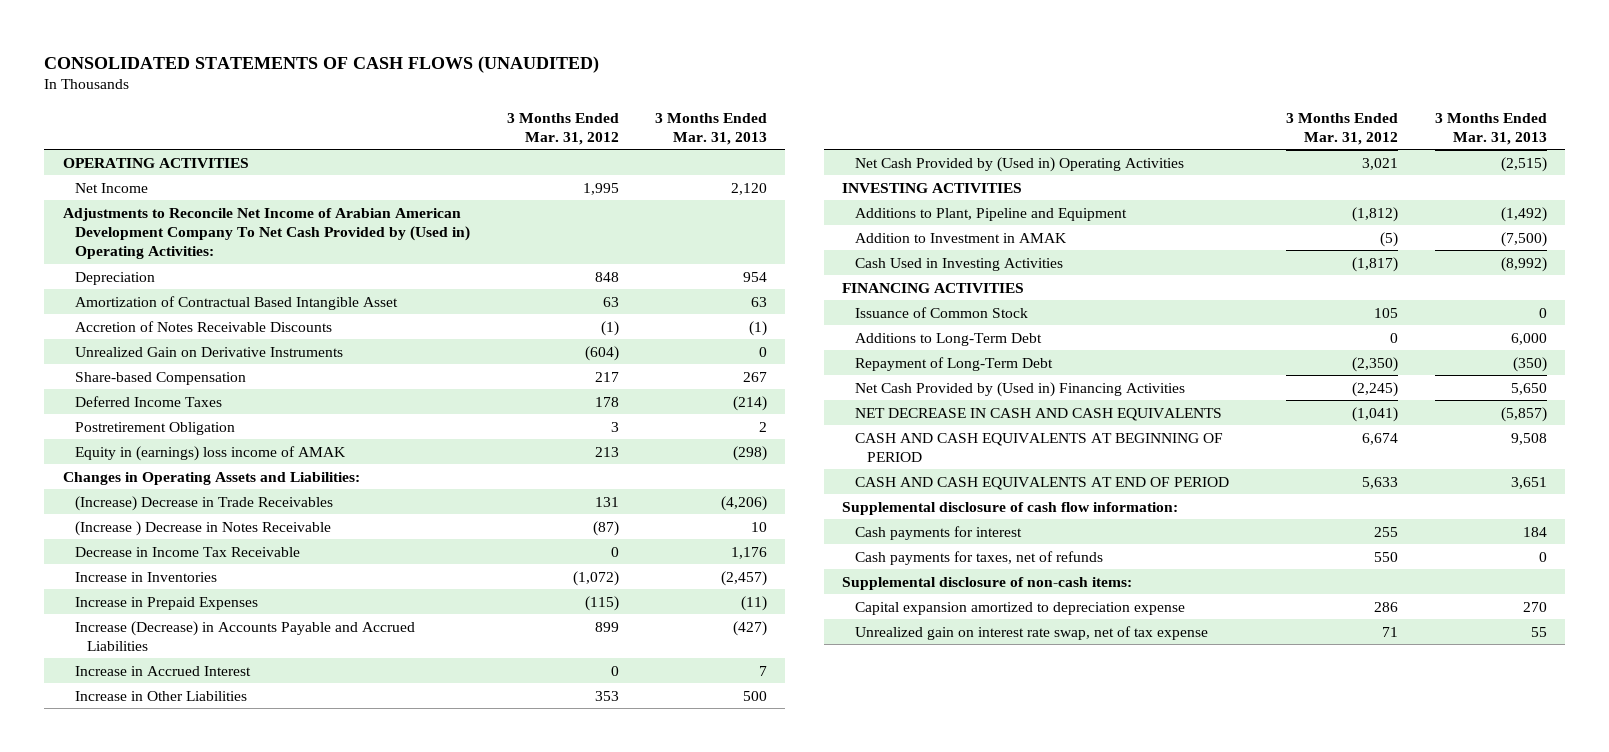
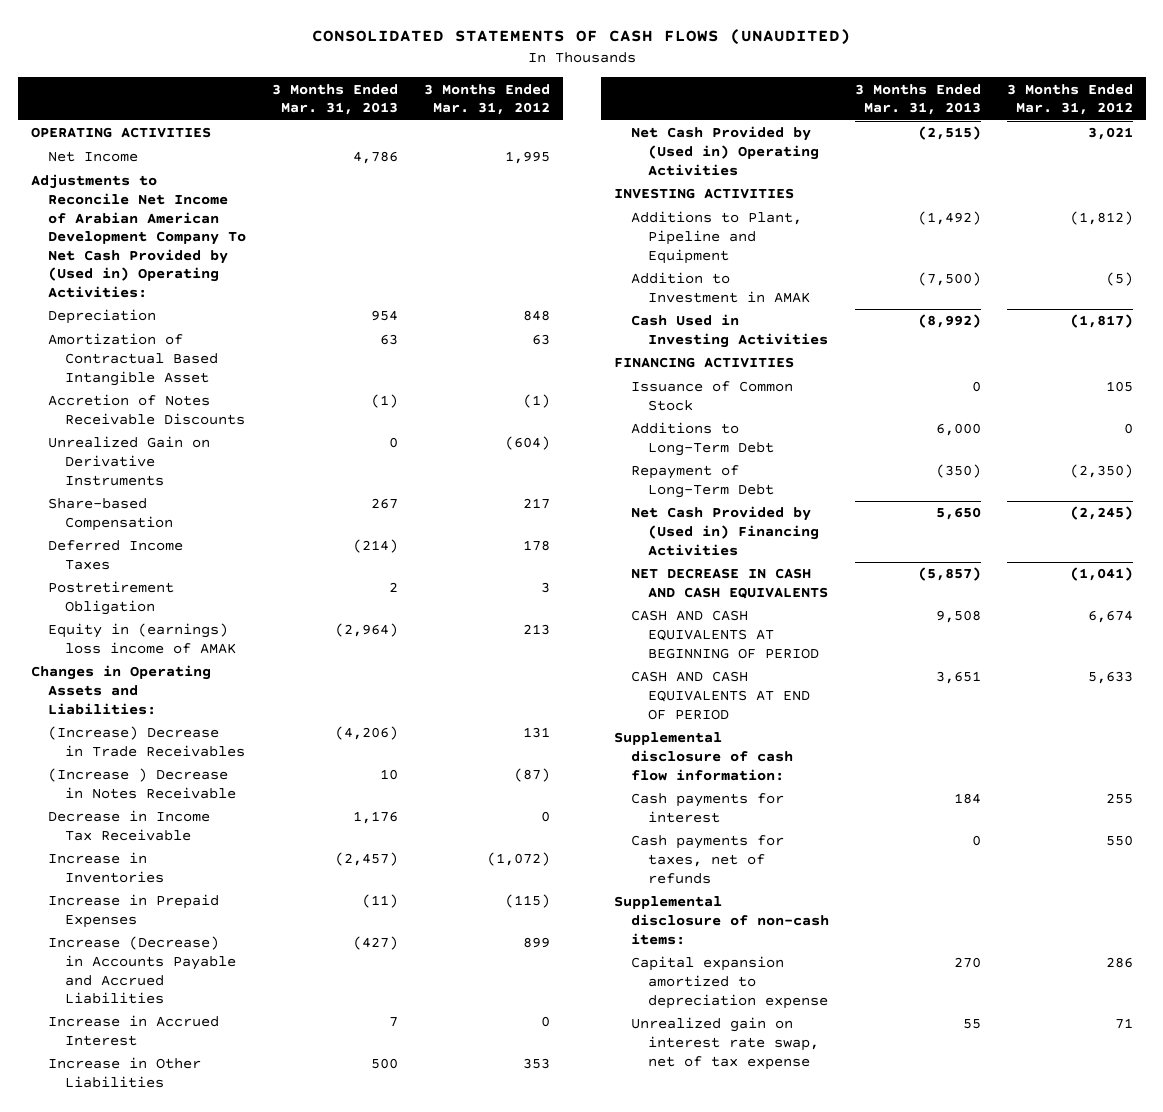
[731,182,768,195] 2,120 -> [352,151,398,165] 4,786
[733,445,768,461] (298) -> [334,623,398,638] (2,964)

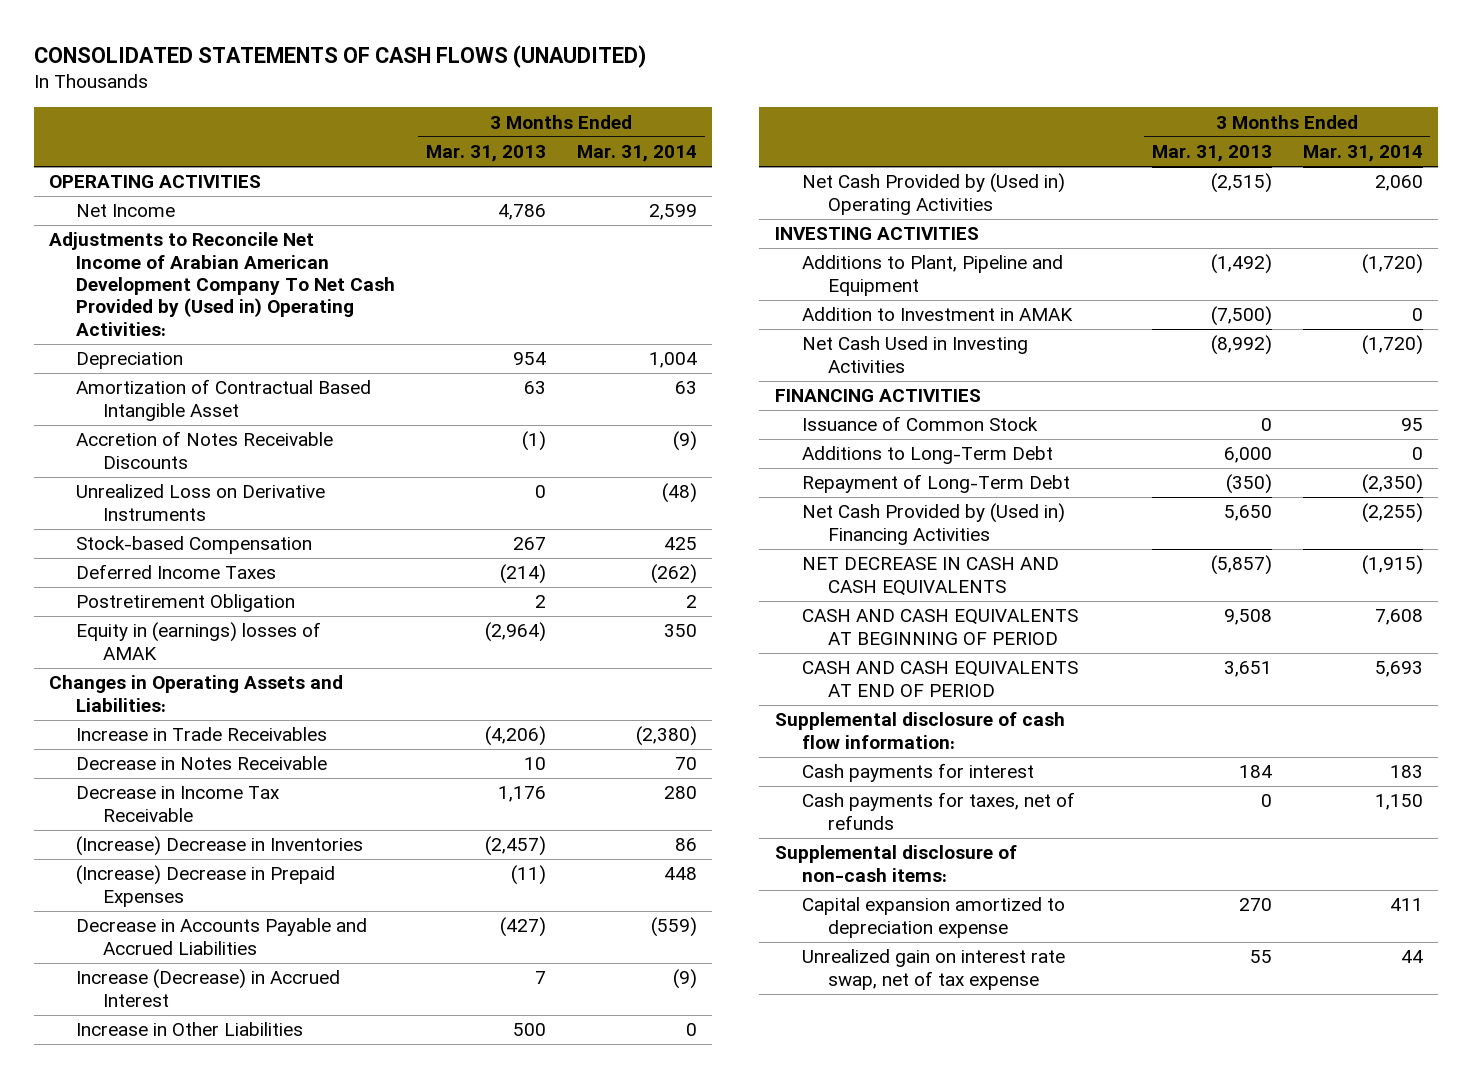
[423,83,550,116] 3 Months Ended Mar. 31, 2012 -> none
none -> [576,145,697,163] Mar. 31, 2014
[47,436,210,486] Unrealized Gain on Derivative Instruments -> [75,484,325,521] Unrealized Loss on Derivative Instruments
[47,498,173,531] Share-based Compensation -> [75,536,312,555] Stock-based Compensation
[47,623,236,654] Equity in (earnings) loss income of AMAK -> [75,622,321,660] Equity in (earnings) losses of AMAK
[47,726,245,757] (Increase) Decrease in Trade Receivables -> [75,727,327,742] Increase in Trade Receivables
[47,768,236,799] (Increase ) Decrease in Notes Receivable -> [75,756,327,771] Decrease in Notes Receivable
[47,852,164,883] Increase in Inventories -> [75,836,363,857] (Increase) Decrease in Inventories
[47,894,219,928] Increase in Prepaid Expenses -> [75,865,335,907] (Increase) Decrease in Prepaid Expenses
[47,936,236,1005] Increase (Decrease) in Accounts Payable and Accrued Liabilities -> [75,918,367,955] Decrease in Accounts Payable and Accrued Liabilities
[47,1015,219,1046] Increase in Accrued Interest -> [75,969,340,1007] Increase (Decrease) in Accrued Interest
[630,314,828,348] Cash Used in Investing Activities -> [801,336,1028,373] Net Cash Used in Investing Activities

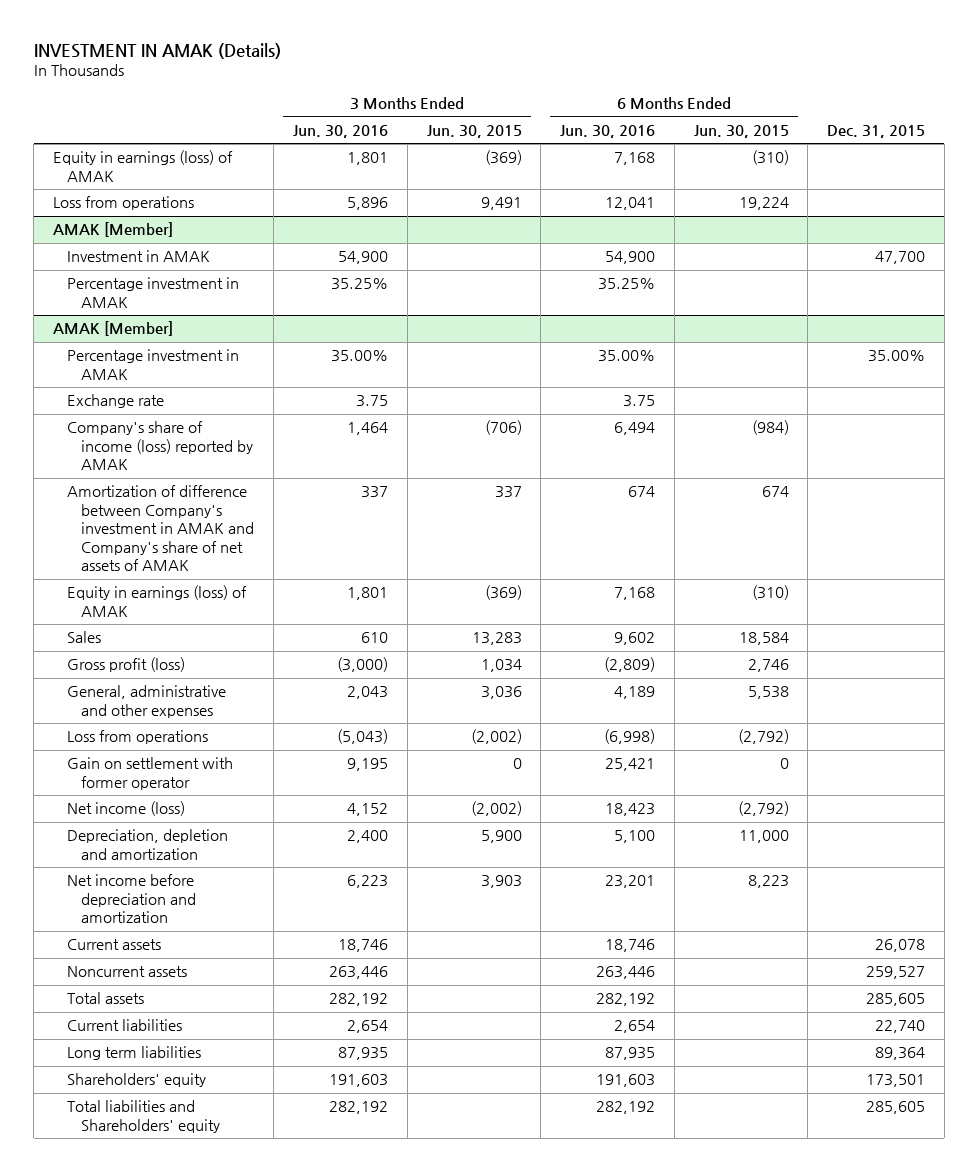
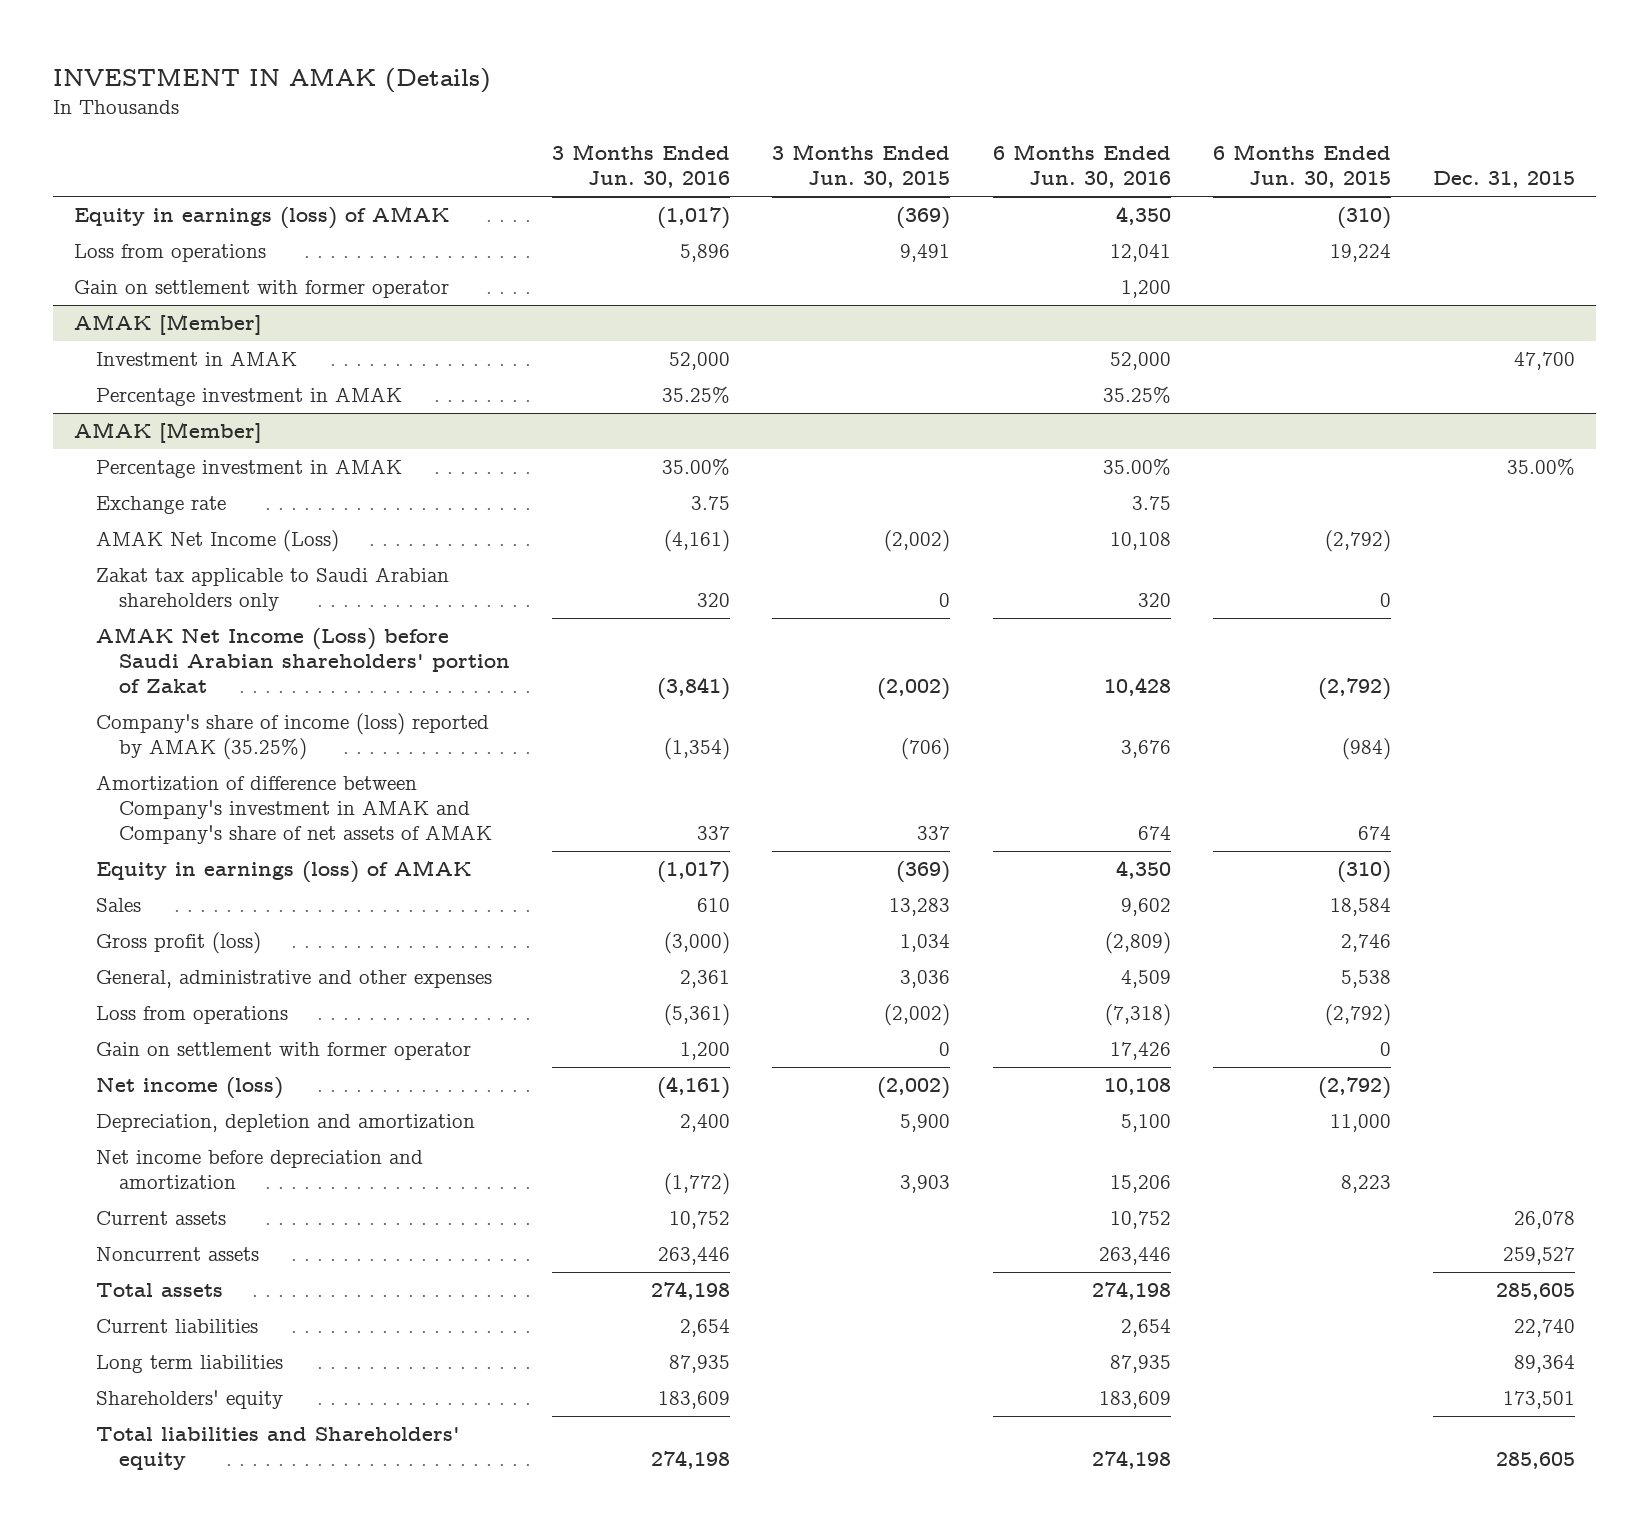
[346,152,388,166] 1,801 -> [657,207,731,230] (1,017)
[614,152,656,166] 7,168 -> [1115,206,1171,226] 4,350
none -> [74,280,450,299] Gain on settlement with former operator
[337,251,388,265] 54,900 -> [669,352,731,371] 52,000
[605,251,656,265] 54,900 -> [1109,352,1171,371] 52,000
none -> [96,530,340,553] AMAK Net Income (Loss)
none -> [96,567,450,612] Zakat tax applicable to Saudi Arabian shareholders only
none -> [96,627,510,694] AMAK Net Income (Loss) before Saudi Arabian shareholders' portion of Zakat
[67,421,254,471] Company's share of income (loss) reported by AMAK -> [96,713,490,761] Company's share of income (loss) reported by AMAK (35.25%)
[346,422,388,436] 1,464 -> [664,738,731,761] (1,354)
[614,422,656,436] 6,494 -> [1120,740,1171,759] 3,676
[346,587,388,601] 1,801 -> [657,861,731,884] (1,017)
[614,587,656,601] 7,168 -> [1115,860,1171,880] 4,350
[346,686,388,700] 2,043 -> [680,970,731,989] 2,361
[614,686,656,700] 4,189 -> [1120,970,1171,989] 4,509
[336,729,388,745] (5,043) -> [664,1004,731,1027] (5,361)
[604,729,656,745] (6,998) -> [1104,1004,1171,1027] (7,318)
[346,758,388,772] 9,195 -> [680,1042,731,1061] 1,200
[605,758,656,772] 25,421 -> [1109,1042,1171,1061] 17,426
[346,803,388,817] 4,152 -> [657,1076,731,1100] (4,161)
[605,803,656,817] 18,423 -> [1103,1078,1171,1096] 10,108
[346,875,388,889] 6,223 -> [664,1173,731,1196] (1,772)
[605,875,656,889] 23,201 -> [1109,1175,1171,1194] 15,206
[337,939,388,953] 18,746 -> [669,1211,731,1230] 10,752
[605,939,656,953] 18,746 -> [1109,1211,1171,1230] 10,752
[328,993,388,1007] 282,192 -> [651,1281,731,1301] 274,198
[596,993,656,1007] 282,192 -> [1091,1281,1171,1301] 274,198
[328,1074,388,1088] 191,603 -> [658,1391,731,1410] 183,609
[596,1074,656,1088] 191,603 -> [1098,1391,1171,1410] 183,609
[328,1101,388,1115] 282,192 -> [651,1450,731,1470] 274,198
[596,1101,656,1115] 282,192 -> [1091,1450,1171,1470] 274,198

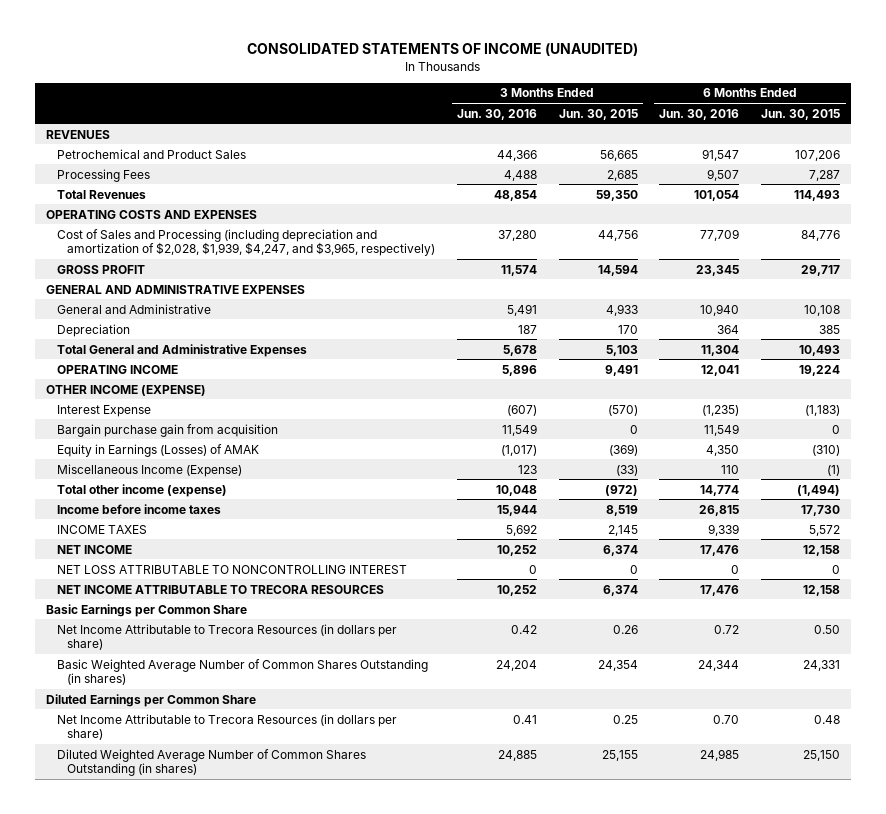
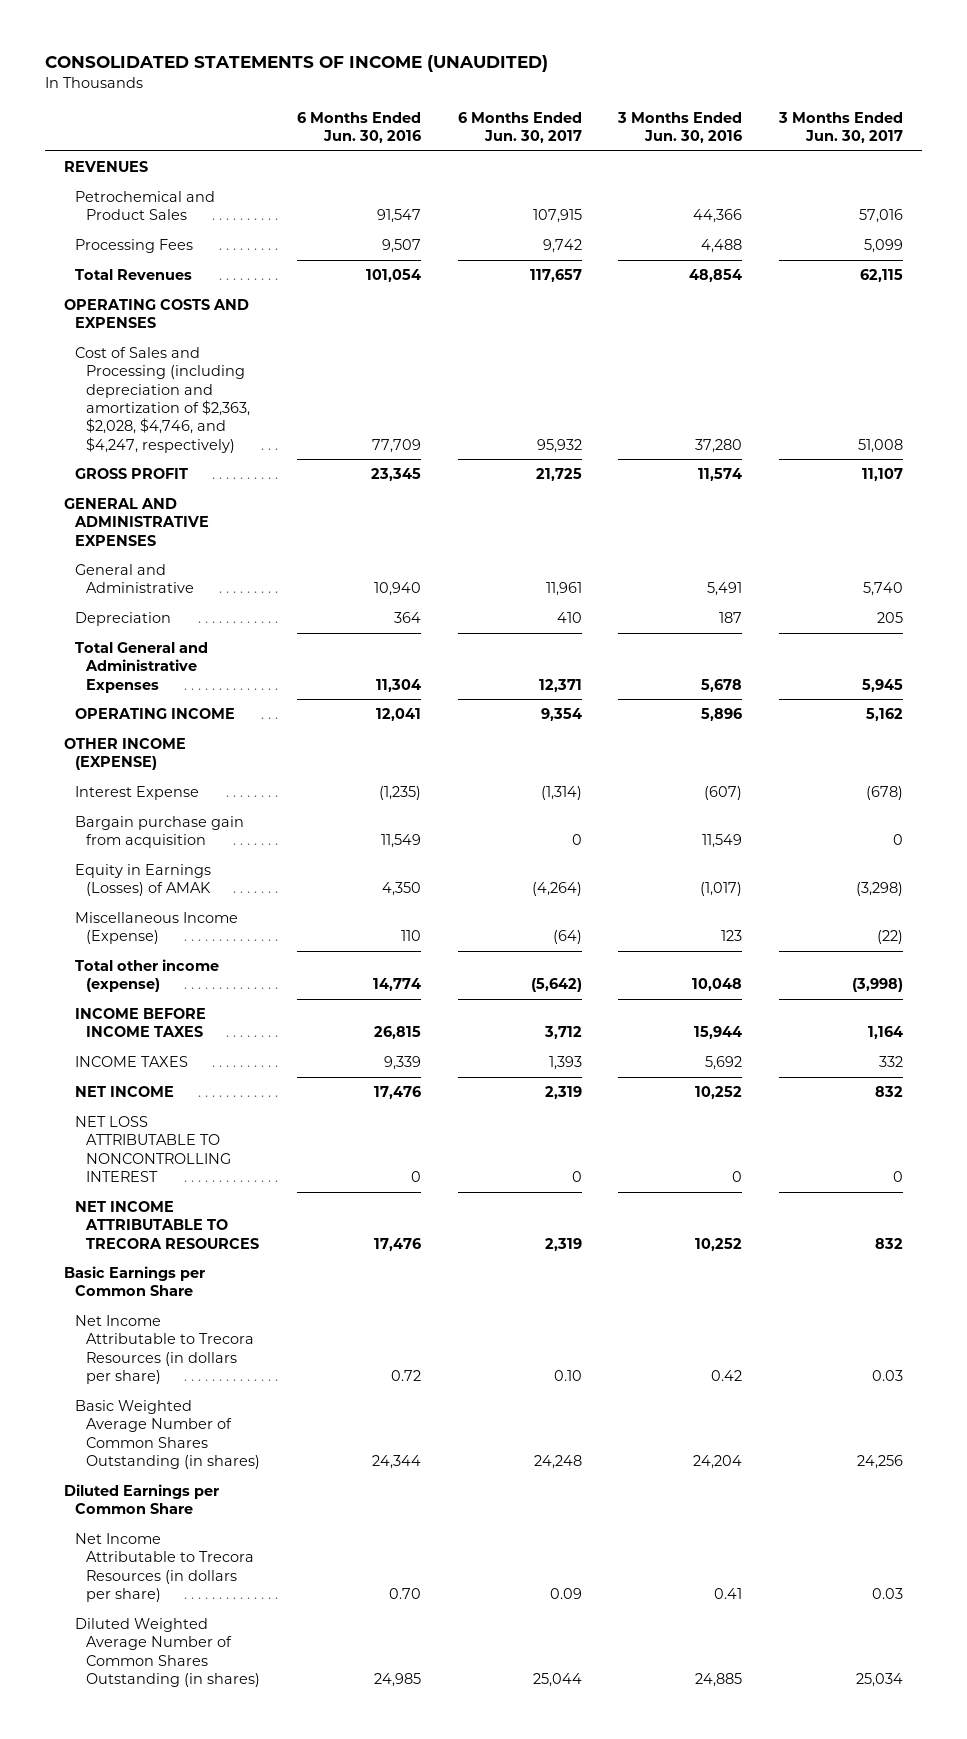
[558,108,638,120] Jun. 30, 2015 -> none
[761,108,841,120] Jun. 30, 2015 -> none
none -> [457,111,582,144] 6 Months Ended Jun. 30, 2017
none -> [778,111,904,144] 3 Months Ended Jun. 30, 2017
[56,228,436,257] Cost of Sales and Processing (including depreciation and amortization of $2,028, $1,939, $4,247, and $3,965, respectively) -> [74,346,250,453] Cost of Sales and Processing (including depreciation and amortization of $2,363, $2,028, $4,746, and $4,247, respectively)
[56,503,221,514] Income before income taxes -> [74,1007,206,1038] INCOME BEFORE INCOME TAXES

